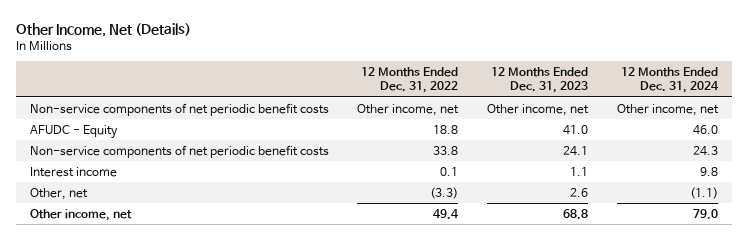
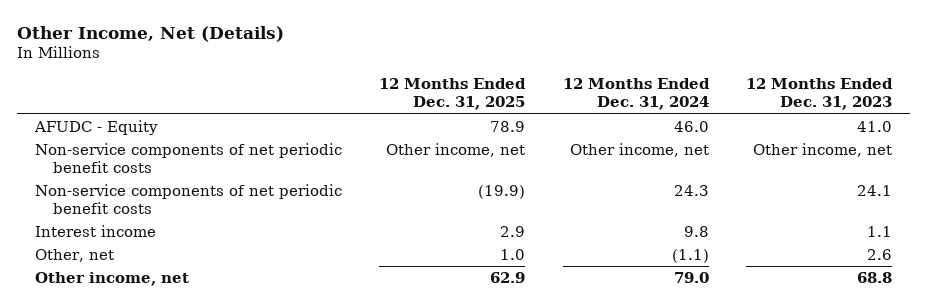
[361,67,459,94] 12 Months Ended Dec. 31, 2022 -> none
none -> [379,78,527,111] 12 Months Ended Dec. 31, 2025
[29,102,329,116] Non-service components of net periodic benefit costs -> [35,142,343,173] Non-service components of net periodic benefit costs

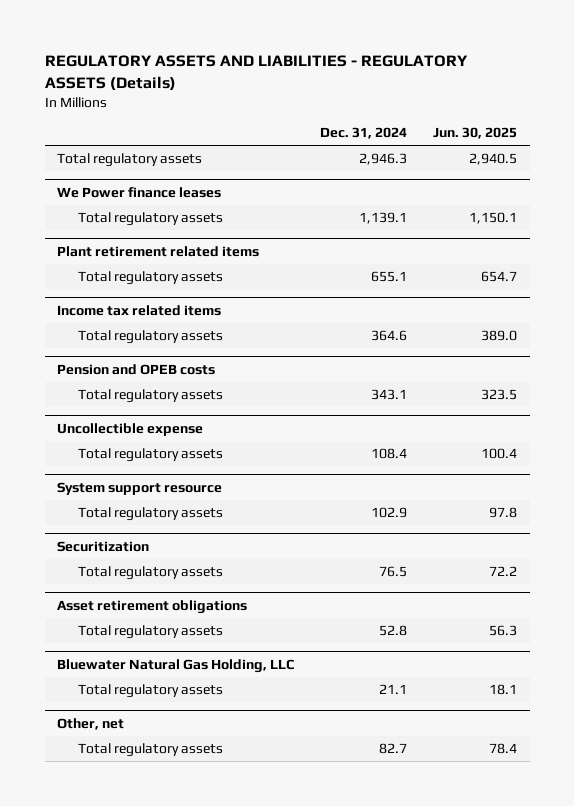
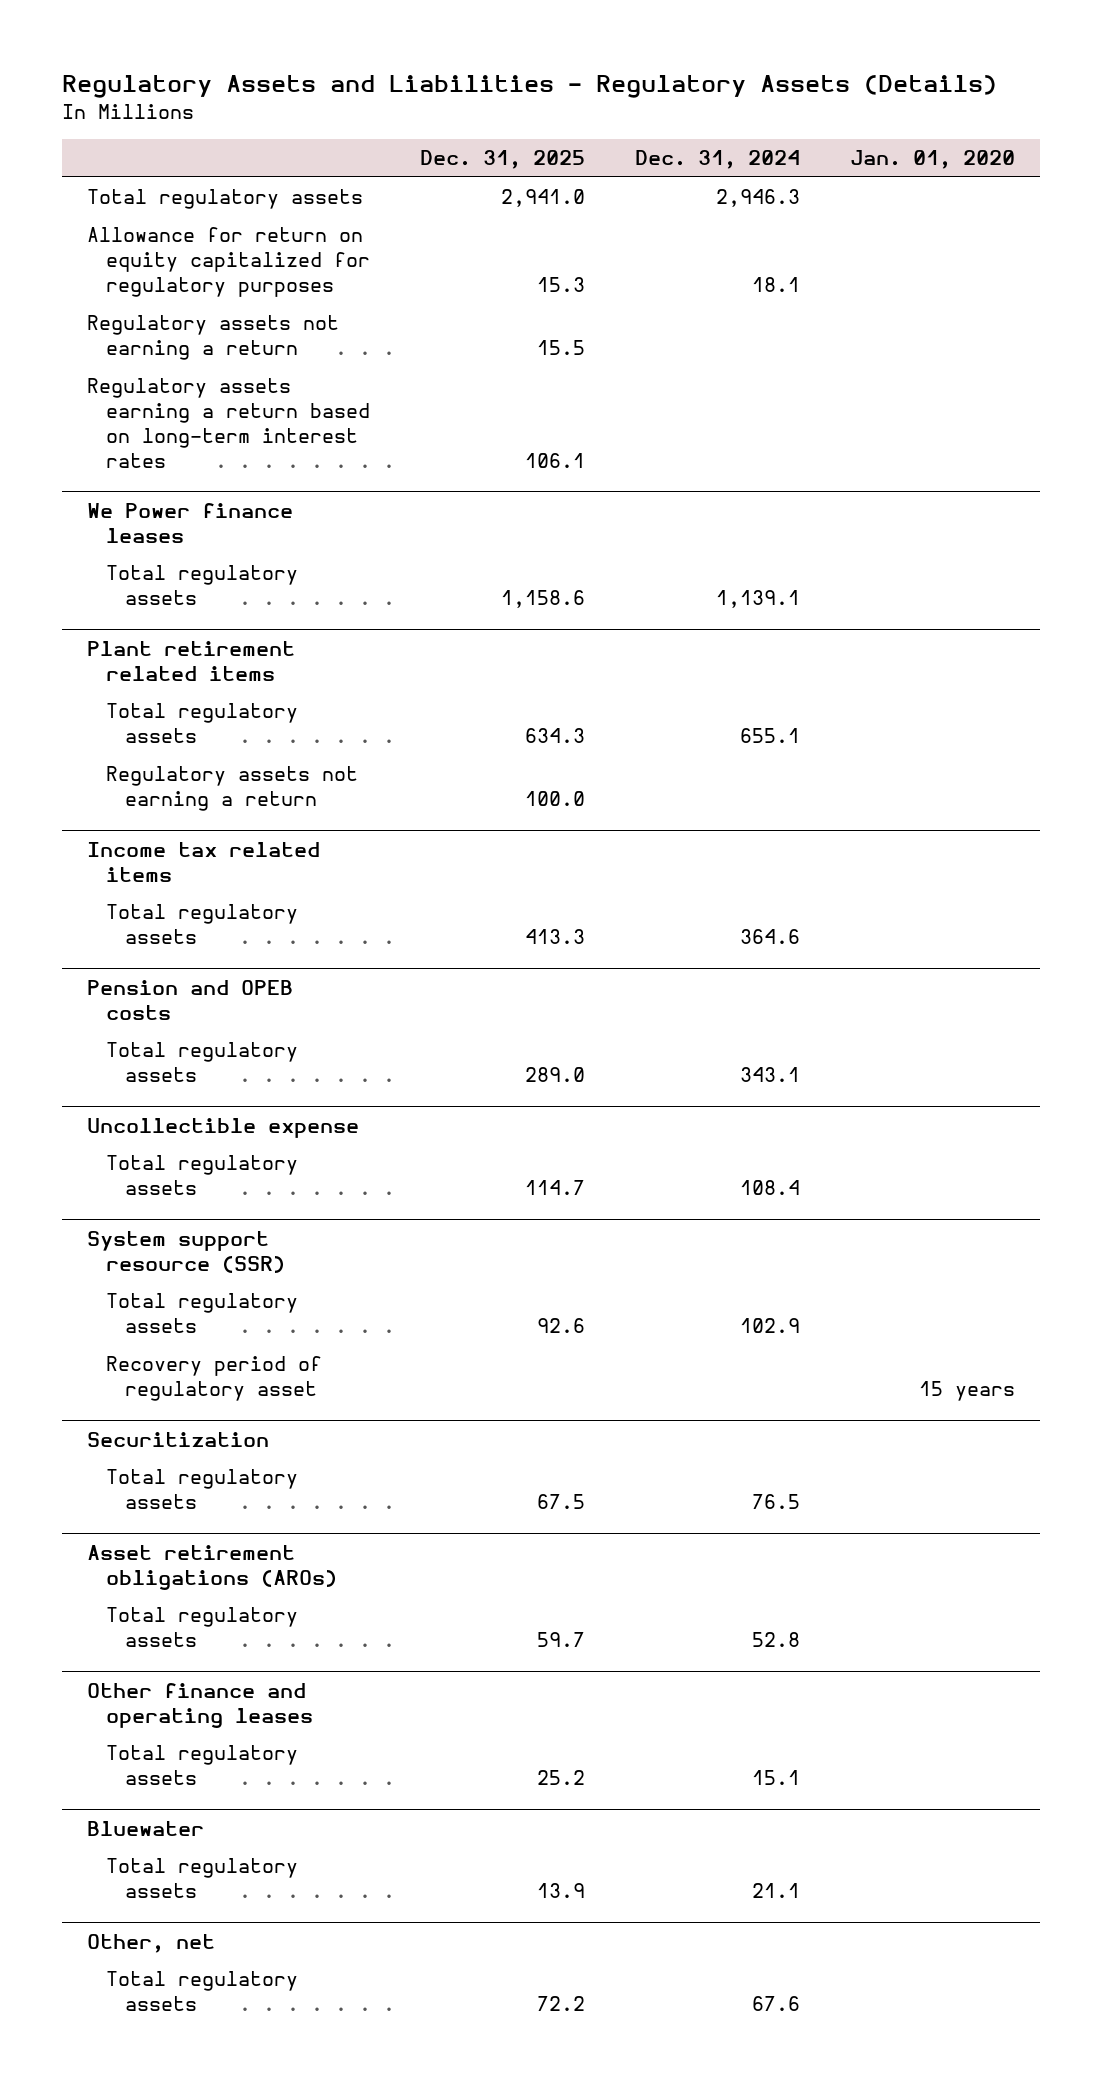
[44,55,468,91] REGULATORY ASSETS AND LIABILITIES - REGULATORY ASSETS (Details) -> [61,75,997,99] Regulatory Assets and Liabilities - Regulatory Assets (Details)
[432,127,517,140] Jun. 30, 2025 -> none
none -> [419,150,585,170] Dec. 31, 2025
none -> [849,150,1015,170] Jan. 01, 2020
none -> [86,227,370,297] Allowance for return on equity capitalized for regulatory purposes
none -> [86,315,339,361] Regulatory assets not earning a return
none -> [86,378,370,468] Regulatory assets earning a return based on long-term interest rates
none -> [105,766,358,812] Regulatory assets not earning a return
[57,481,223,495] System support resource -> [86,1230,285,1273] System support resource (SSR)
none -> [105,1356,322,1402] Recovery period of regulatory asset
[57,599,248,614] Asset retirement obligations -> [86,1544,337,1590] Asset retirement obligations (AROs)
[57,658,295,673] Bluewater Natural Gas Holding, LLC -> none
none -> [86,1682,313,1728] Other finance and operating leases
none -> [105,1745,298,1786] Total regulatory assets
none -> [86,1820,204,1836] Bluewater
[379,742,408,754] 82.7 -> [751,1996,800,2012] 67.6

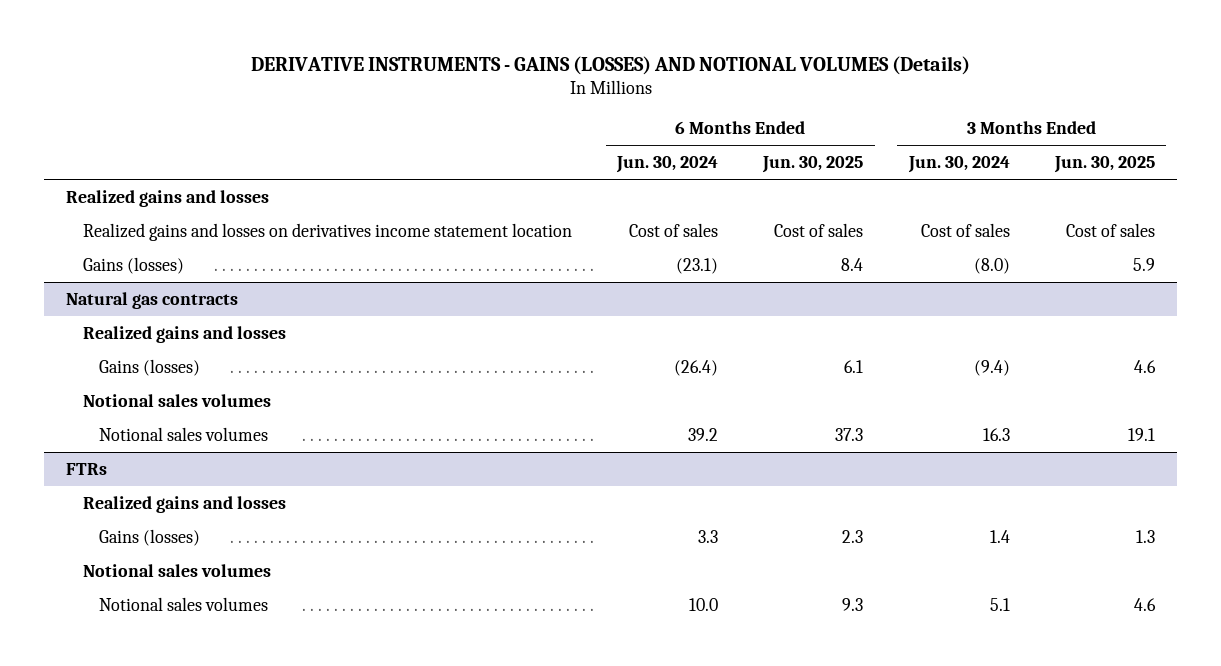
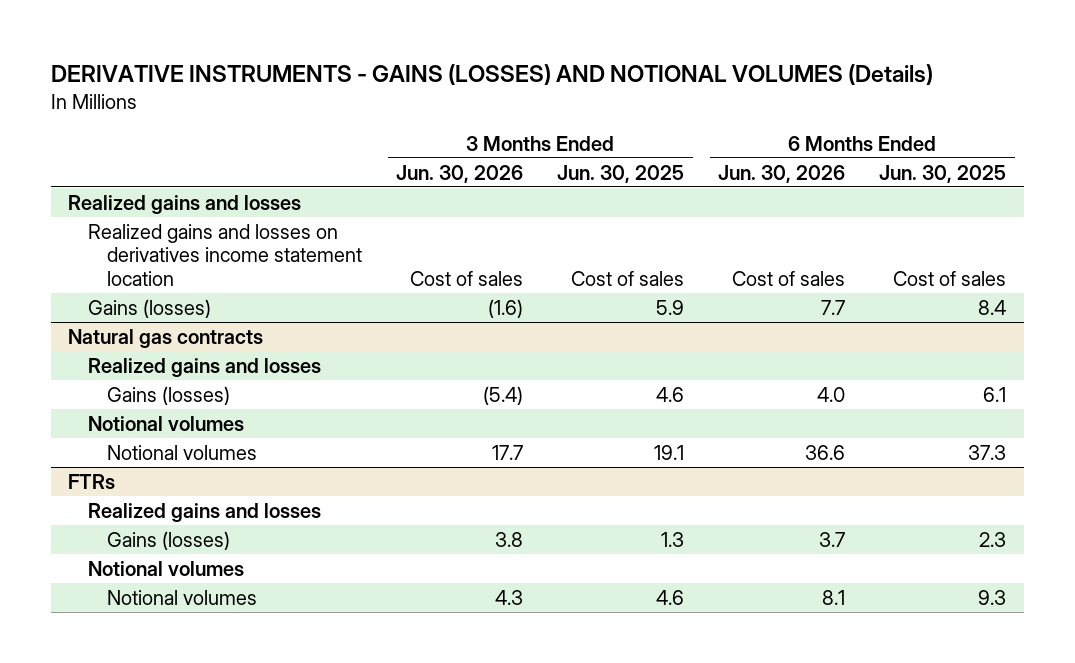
[615,156,718,174] Jun. 30, 2024 -> none
[907,156,1010,174] Jun. 30, 2024 -> none
none -> [396,164,524,183] Jun. 30, 2026
none -> [718,164,846,183] Jun. 30, 2026
[82,393,271,407] Notional sales volumes -> [87,415,244,431] Notional volumes
[98,426,268,441] Notional sales volumes -> [107,444,258,460] Notional volumes
[82,563,271,577] Notional sales volumes -> [87,560,244,576] Notional volumes
[98,596,268,611] Notional sales volumes -> [107,589,258,605] Notional volumes

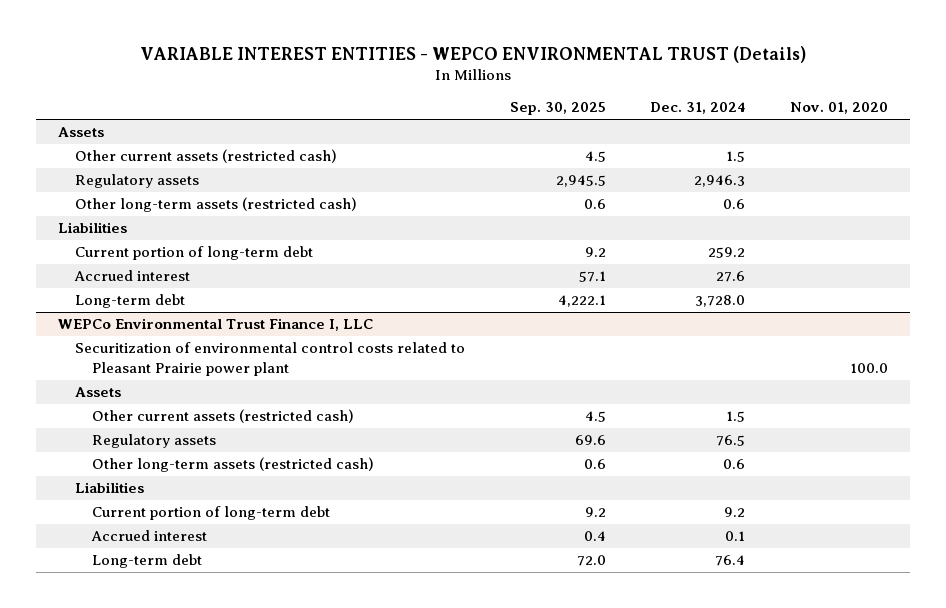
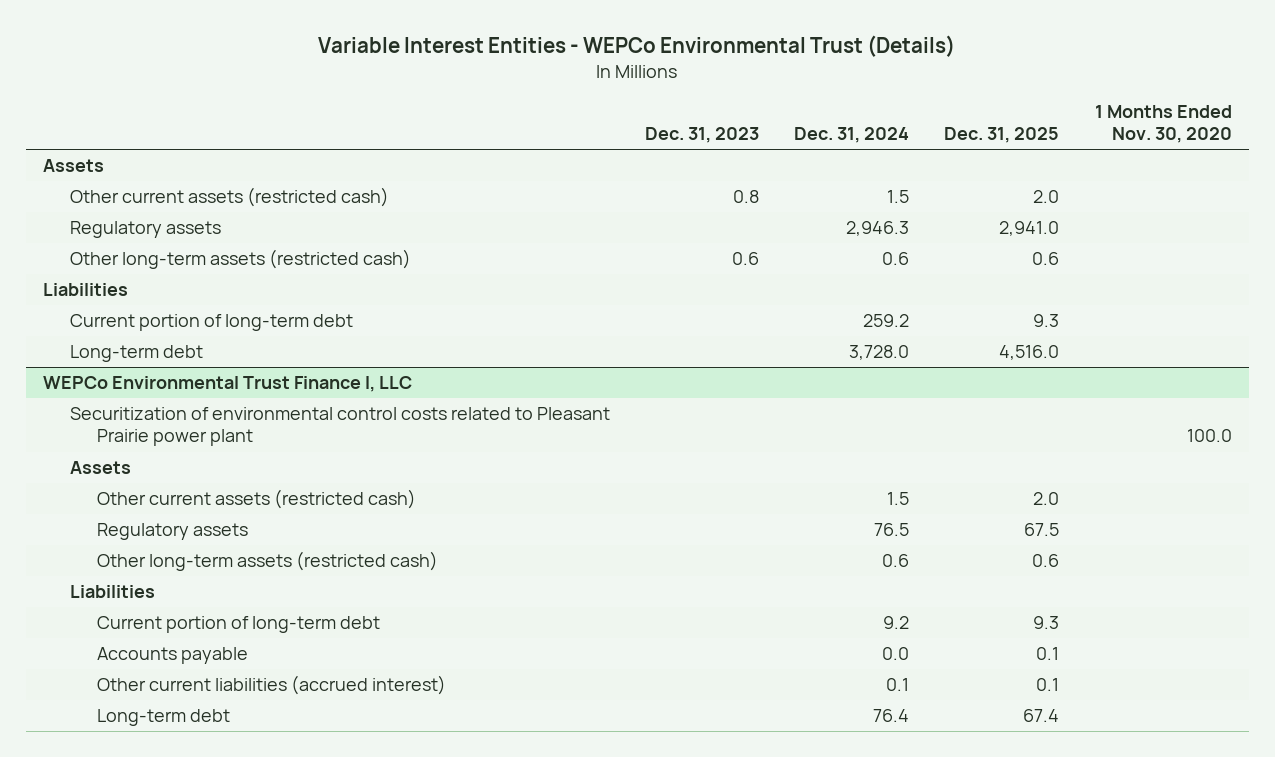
[139,45,806,63] VARIABLE INTEREST ENTITIES - WEPCO ENVIRONMENTAL TRUST (Details) -> [318,35,956,58] Variable Interest Entities - WEPCo Environmental Trust (Details)
[509,102,606,116] Sep. 30, 2025 -> none
[789,102,888,115] Nov. 01, 2020 -> none
none -> [645,127,760,144] Dec. 31, 2023
none -> [944,127,1060,144] Dec. 31, 2025
none -> [1094,104,1232,144] 1 Months Ended Nov. 30, 2020
[74,270,191,282] Accrued interest -> none
none -> [97,647,249,665] Accounts payable
[90,530,207,542] Accrued interest -> [97,675,447,696] Other current liabilities (accrued interest)

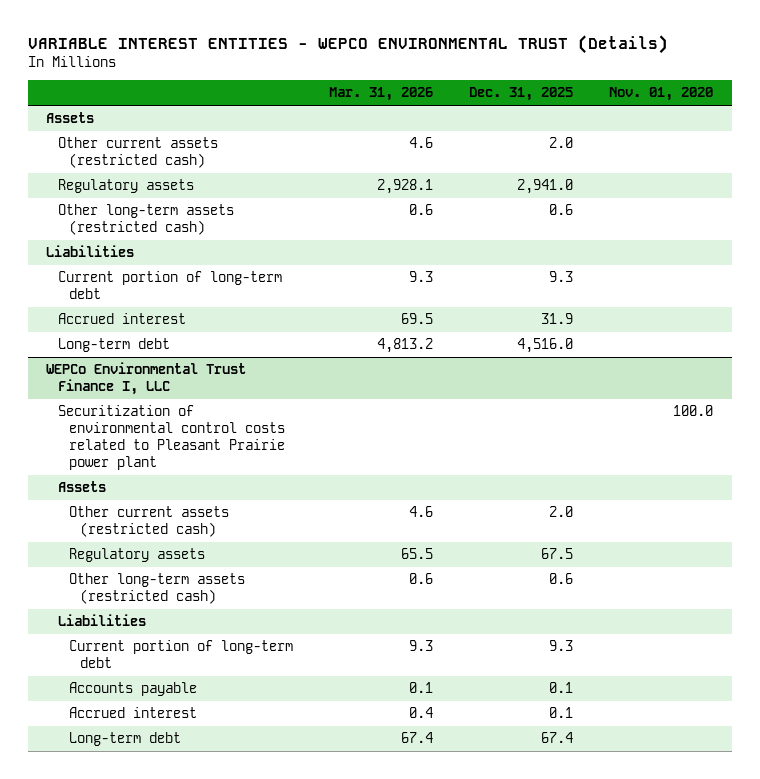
[318,35,956,58] Variable Interest Entities - WEPCo Environmental Trust (Details) -> [28,34,669,54] VARIABLE INTEREST ENTITIES - WEPCO ENVIRONMENTAL TRUST (Details)
[645,127,760,144] Dec. 31, 2023 -> none
[794,127,910,144] Dec. 31, 2024 -> none
[1094,104,1232,144] 1 Months Ended Nov. 30, 2020 -> none
none -> [328,87,433,102] Mar. 31, 2026
none -> [609,87,714,102] Nov. 01, 2020
none -> [57,313,186,325] Accrued interest
[97,675,447,696] Other current liabilities (accrued interest) -> [68,707,197,719] Accrued interest

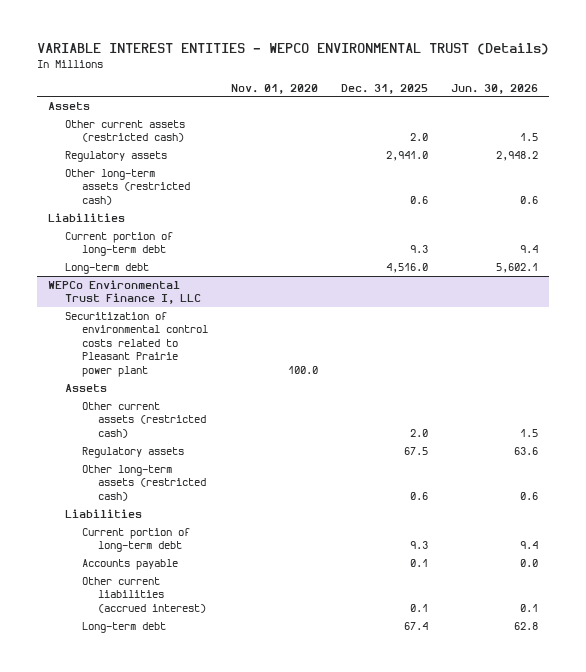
[328,87,433,102] Mar. 31, 2026 -> none
none -> [450,83,538,94] Jun. 30, 2026
[57,313,186,325] Accrued interest -> none
[68,707,197,719] Accrued interest -> [81,577,207,613] Other current liabilities (accrued interest)

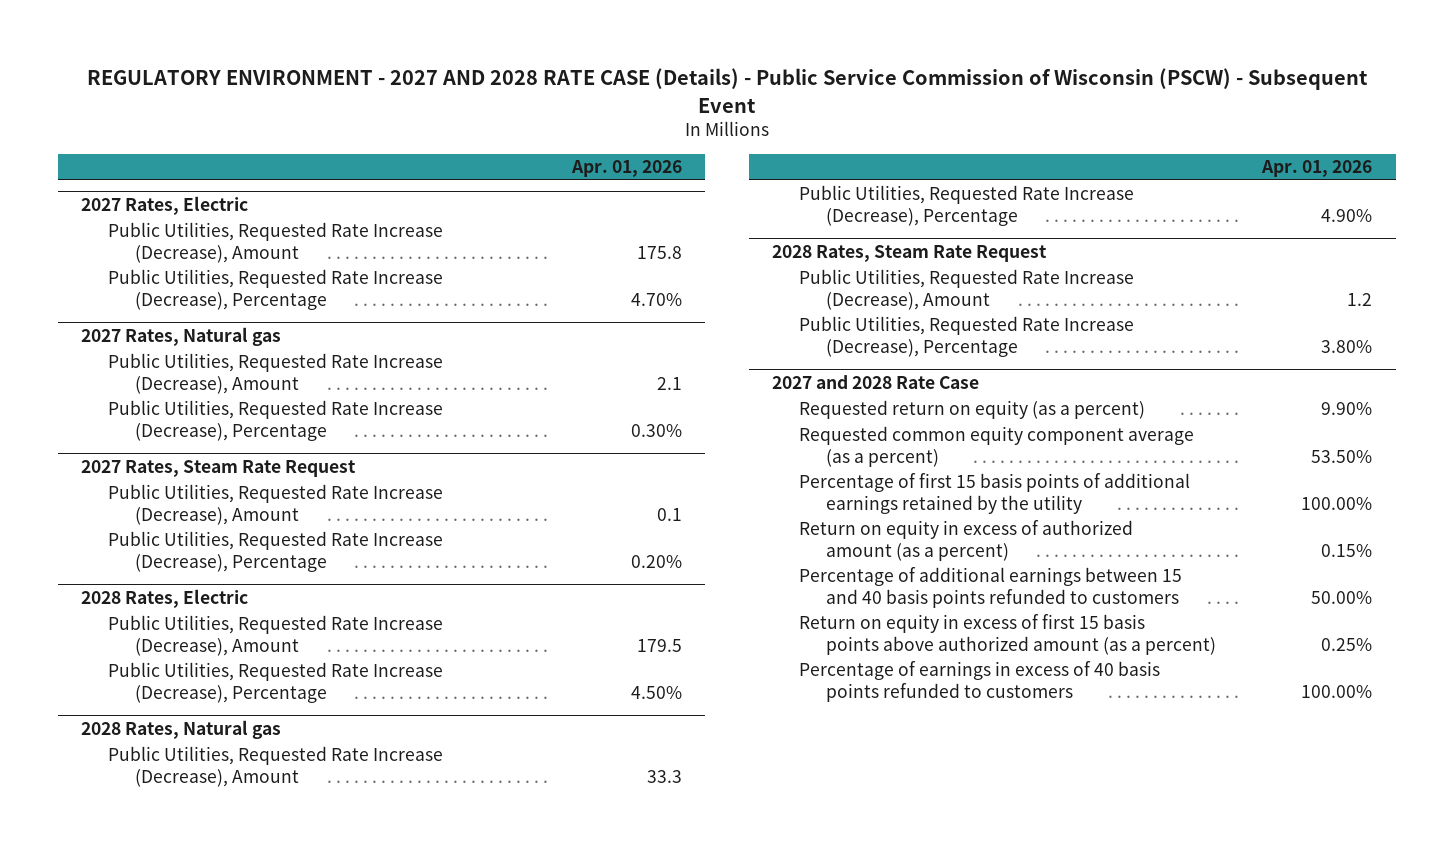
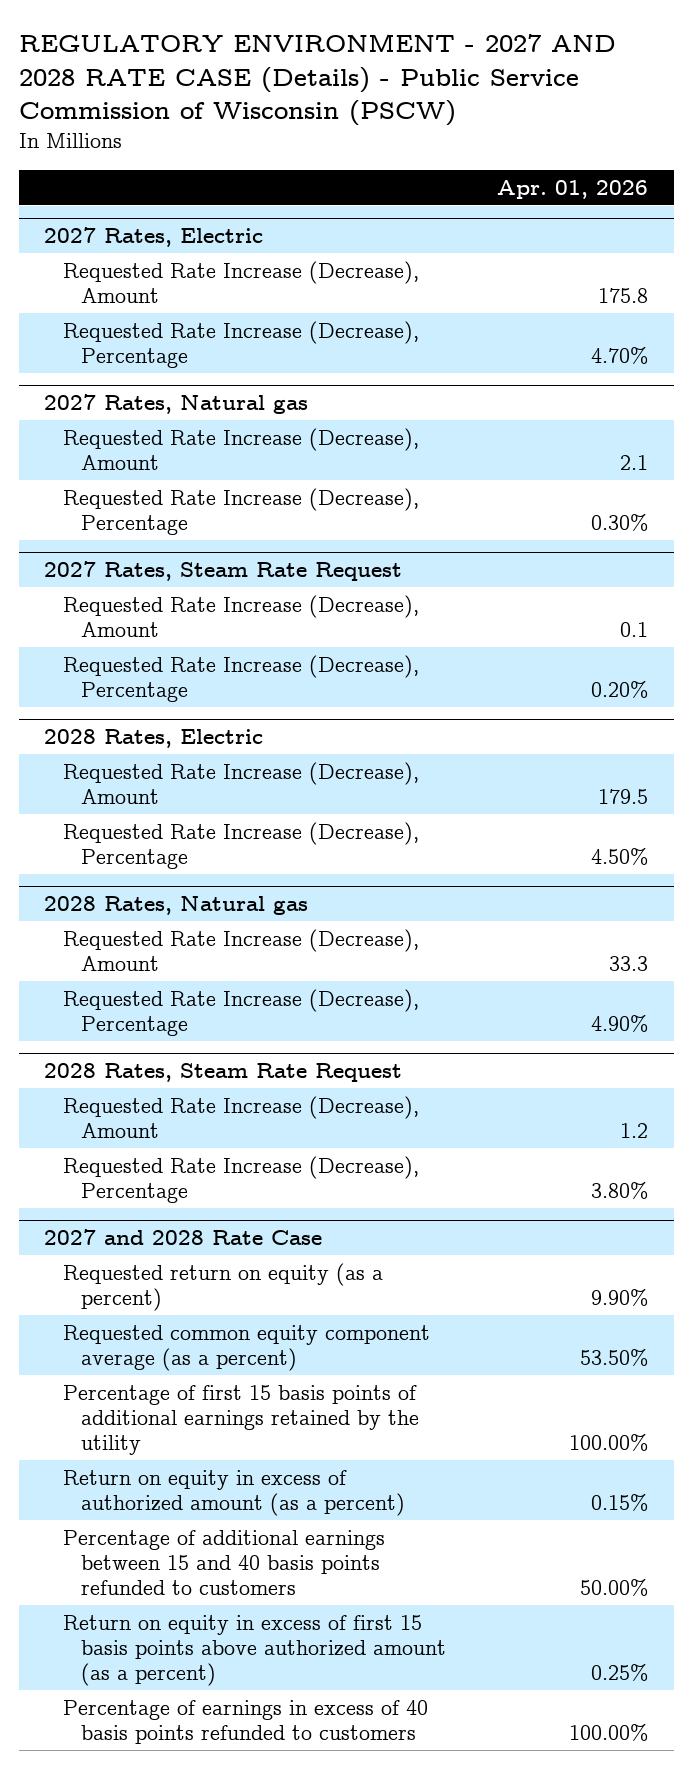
[86,68,1368,113] REGULATORY ENVIRONMENT - 2027 AND 2028 RATE CASE (Details) - Public Service Commission of Wisconsin (PSCW) - Subsequent Event -> [18,34,616,127] REGULATORY ENVIRONMENT - 2027 AND 2028 RATE CASE (Details) - Public Service Commission of Wisconsin (PSCW)
[108,222,444,263] Public Utilities, Requested Rate Increase (Decrease), Amount -> [62,260,419,303] Requested Rate Increase (Decrease), Amount
[108,269,444,310] Public Utilities, Requested Rate Increase (Decrease), Percentage -> [62,320,419,368] Requested Rate Increase (Decrease), Percentage
[108,353,444,394] Public Utilities, Requested Rate Increase (Decrease), Amount -> [62,427,419,470] Requested Rate Increase (Decrease), Amount
[108,400,444,441] Public Utilities, Requested Rate Increase (Decrease), Percentage -> [62,487,419,535] Requested Rate Increase (Decrease), Percentage
[108,484,444,525] Public Utilities, Requested Rate Increase (Decrease), Amount -> [62,594,419,637] Requested Rate Increase (Decrease), Amount
[108,531,444,572] Public Utilities, Requested Rate Increase (Decrease), Percentage -> [62,654,419,702] Requested Rate Increase (Decrease), Percentage
[108,615,444,656] Public Utilities, Requested Rate Increase (Decrease), Amount -> [62,761,419,804] Requested Rate Increase (Decrease), Amount
[108,662,444,703] Public Utilities, Requested Rate Increase (Decrease), Percentage -> [62,821,419,869] Requested Rate Increase (Decrease), Percentage
[108,746,444,787] Public Utilities, Requested Rate Increase (Decrease), Amount -> [62,928,419,971] Requested Rate Increase (Decrease), Amount
[798,185,1134,226] Public Utilities, Requested Rate Increase (Decrease), Percentage -> [62,988,419,1036] Requested Rate Increase (Decrease), Percentage
[798,269,1134,310] Public Utilities, Requested Rate Increase (Decrease), Amount -> [62,1095,419,1138] Requested Rate Increase (Decrease), Amount
[798,316,1134,357] Public Utilities, Requested Rate Increase (Decrease), Percentage -> [62,1155,419,1203] Requested Rate Increase (Decrease), Percentage

